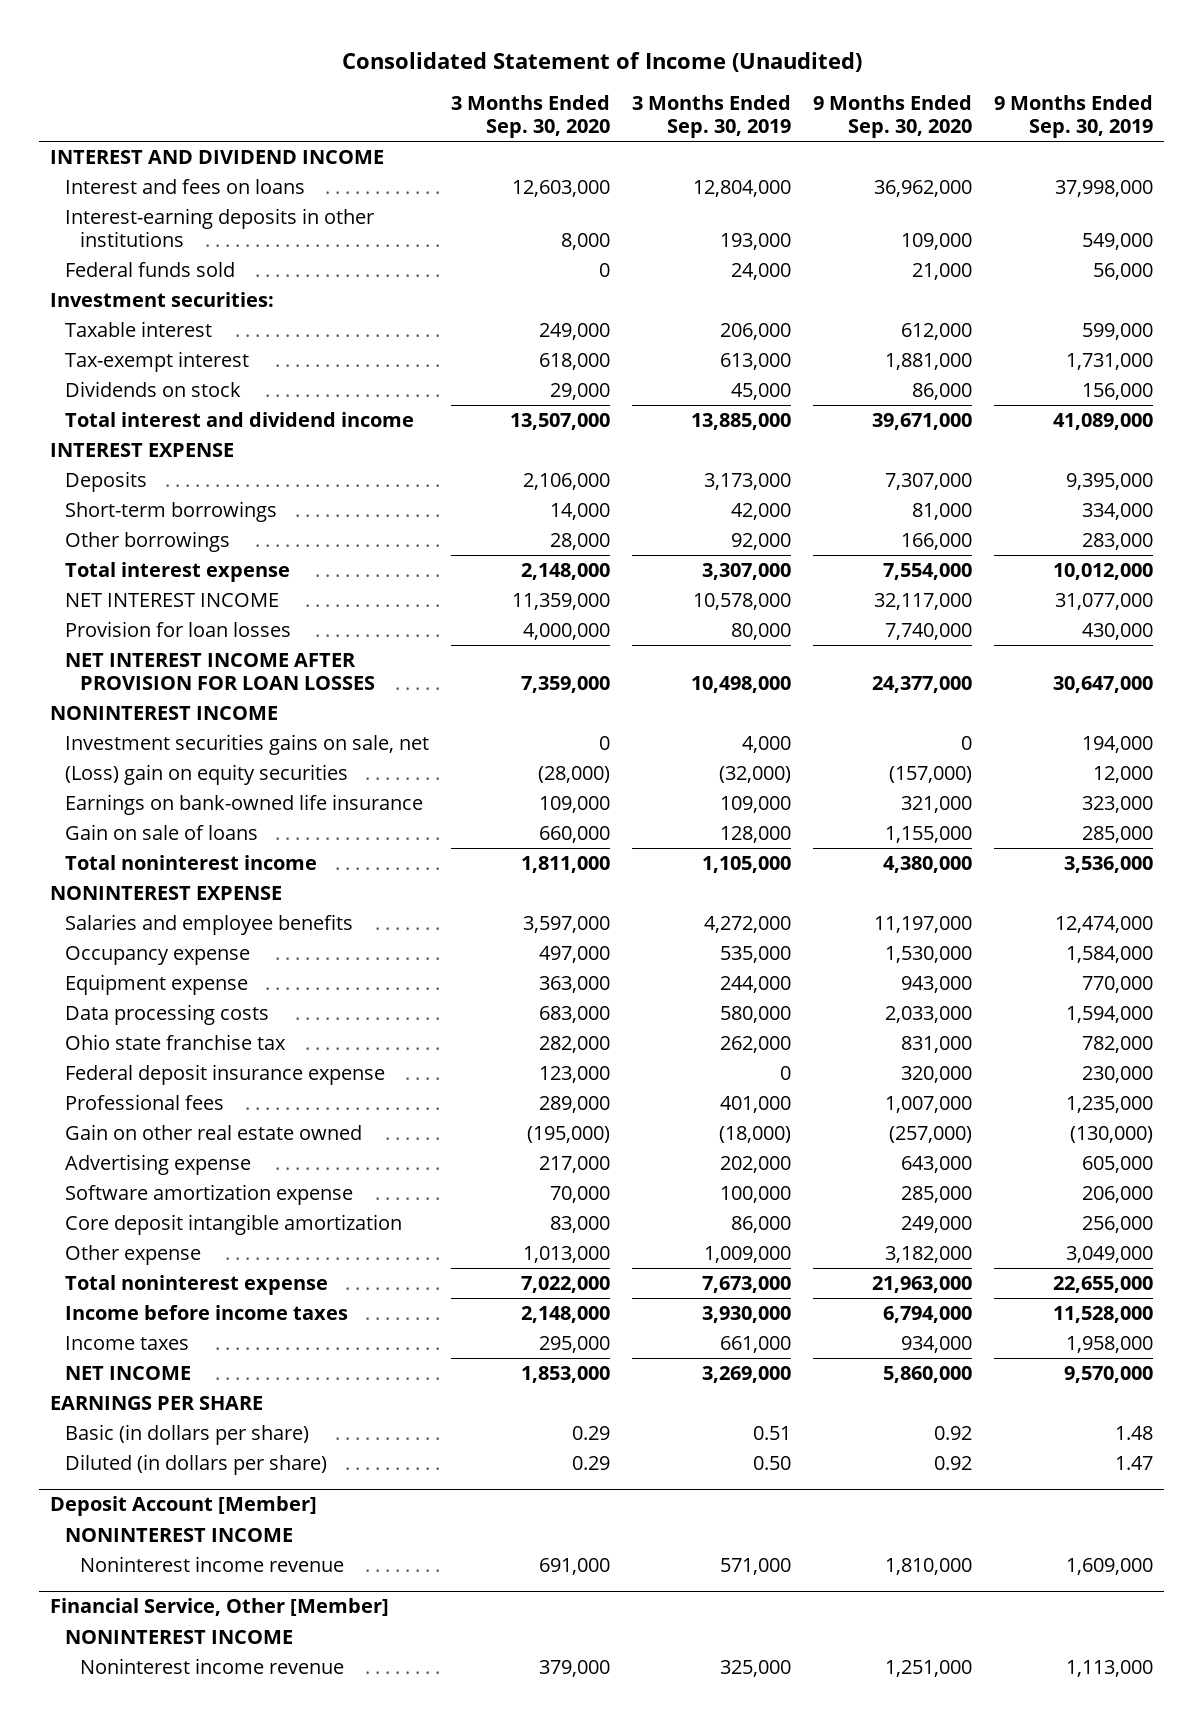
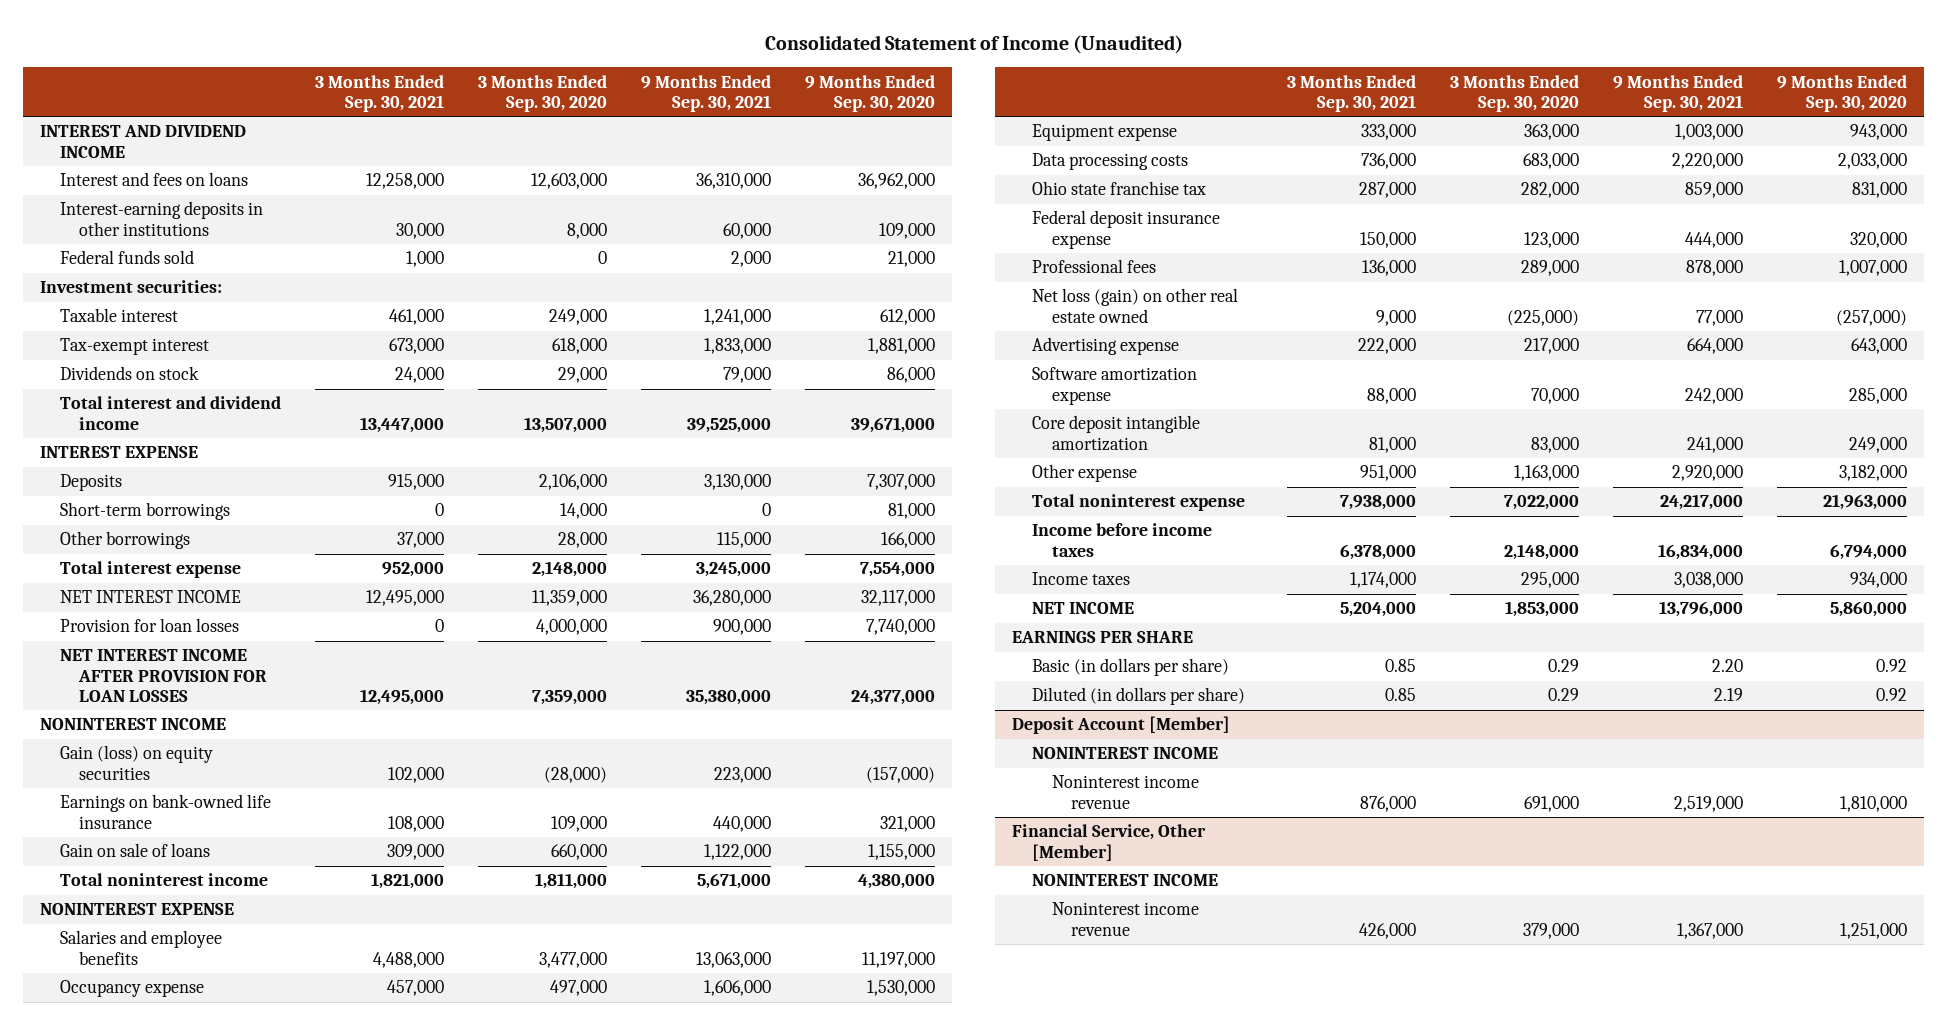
[632,95,792,139] 3 Months Ended Sep. 30, 2019 -> none
[994,95,1154,139] 9 Months Ended Sep. 30, 2019 -> none
none -> [314,74,444,112] 3 Months Ended Sep. 30, 2021
none -> [640,74,771,112] 9 Months Ended Sep. 30, 2021
[65,734,430,756] Investment securities gains on sale, net -> none
[65,764,349,786] (Loss) gain on equity securities -> [59,745,213,780] Gain (loss) on equity securities
[523,916,611,934] 3,597,000 -> [538,951,607,968] 3,477,000
[65,1124,363,1141] Gain on other real estate owned -> [1032,288,1239,323] Net loss (gain) on other real estate owned
[527,1126,611,1144] (195,000) -> [1507,309,1580,326] (225,000)
[523,1246,611,1264] 1,013,000 -> [1514,465,1580,482] 1,163,000

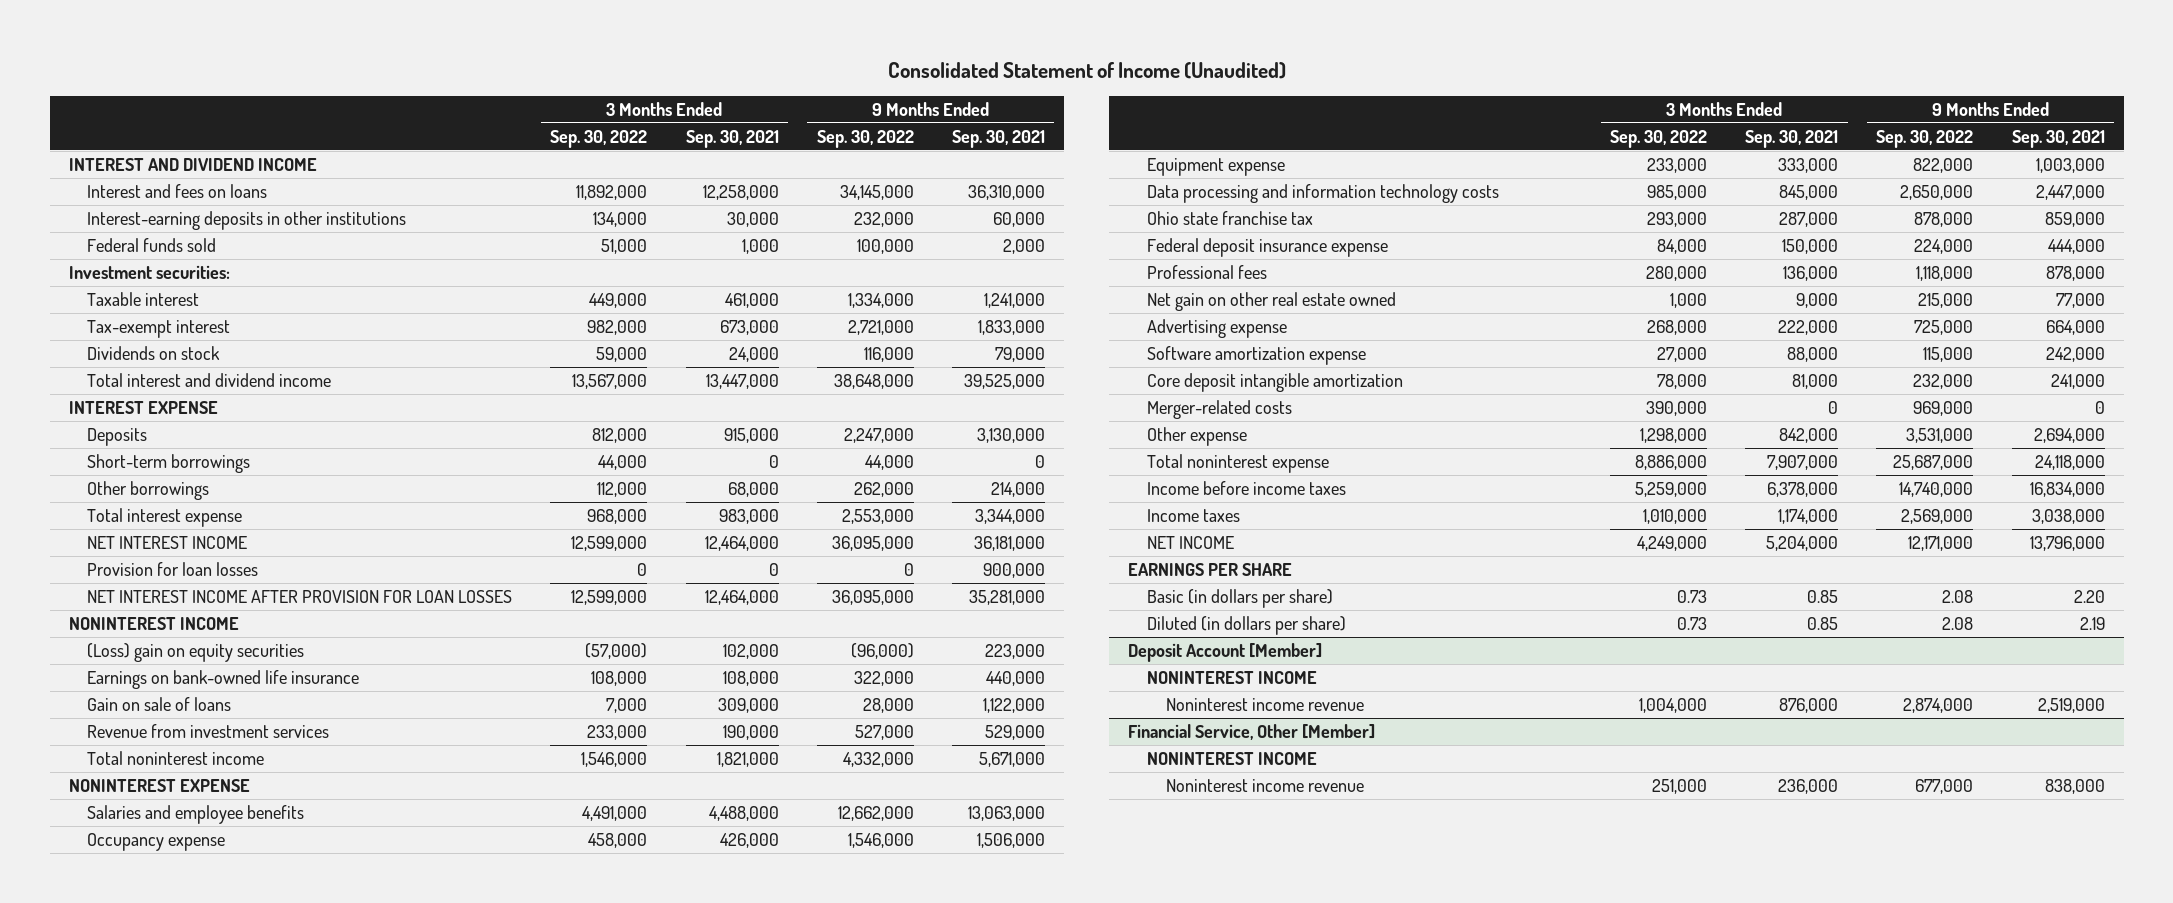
[477,74,607,112] 3 Months Ended Sep. 30, 2020 -> none
[804,74,935,112] 9 Months Ended Sep. 30, 2020 -> none
none -> [550,130,648,149] Sep. 30, 2022
none -> [816,130,914,149] Sep. 30, 2022
[396,532,444,549] 37,000 -> [727,482,779,498] 68,000
[716,532,771,549] 115,000 -> [990,482,1045,498] 214,000
[381,562,444,578] 952,000 -> [718,509,779,525] 983,000
[695,562,771,578] 3,245,000 -> [974,509,1045,525] 3,344,000
[365,590,444,607] 12,495,000 -> [704,536,779,552] 12,464,000
[692,590,771,607] 36,280,000 -> [973,536,1045,552] 36,181,000
[359,688,444,705] 12,495,000 -> [704,590,779,606] 12,464,000
[685,689,771,705] 35,380,000 -> [968,590,1045,606] 35,281,000
[59,745,213,780] Gain (loss) on equity securities -> [87,643,305,663] (Loss) gain on equity securities
none -> [87,724,330,739] Revenue from investment services
[386,980,444,997] 457,000 -> [719,833,779,849] 426,000
[703,980,771,997] 1,606,000 -> [976,833,1045,849] 1,506,000
[1032,153,1189,171] Data processing costs -> [1147,184,1500,204] Data processing and information technology costs
[1361,153,1417,170] 736,000 -> [1779,185,1839,201] 845,000
[1672,153,1744,170] 2,220,000 -> [2035,185,2105,201] 2,447,000
[1032,288,1239,323] Net loss (gain) on other real estate owned -> [1147,292,1397,312] Net gain on other real estate owned
none -> [1147,400,1293,420] Merger-related costs
[1360,465,1417,482] 951,000 -> [1779,428,1839,444] 842,000
[1672,465,1744,482] 2,920,000 -> [2033,428,2105,444] 2,694,000
[1340,495,1417,511] 7,938,000 -> [1767,455,1839,471] 7,907,000
[1660,494,1744,511] 24,217,000 -> [2034,455,2105,471] 24,118,000
[1359,922,1417,939] 426,000 -> [1778,779,1839,795] 236,000
[1677,922,1744,939] 1,367,000 -> [2044,779,2105,795] 838,000

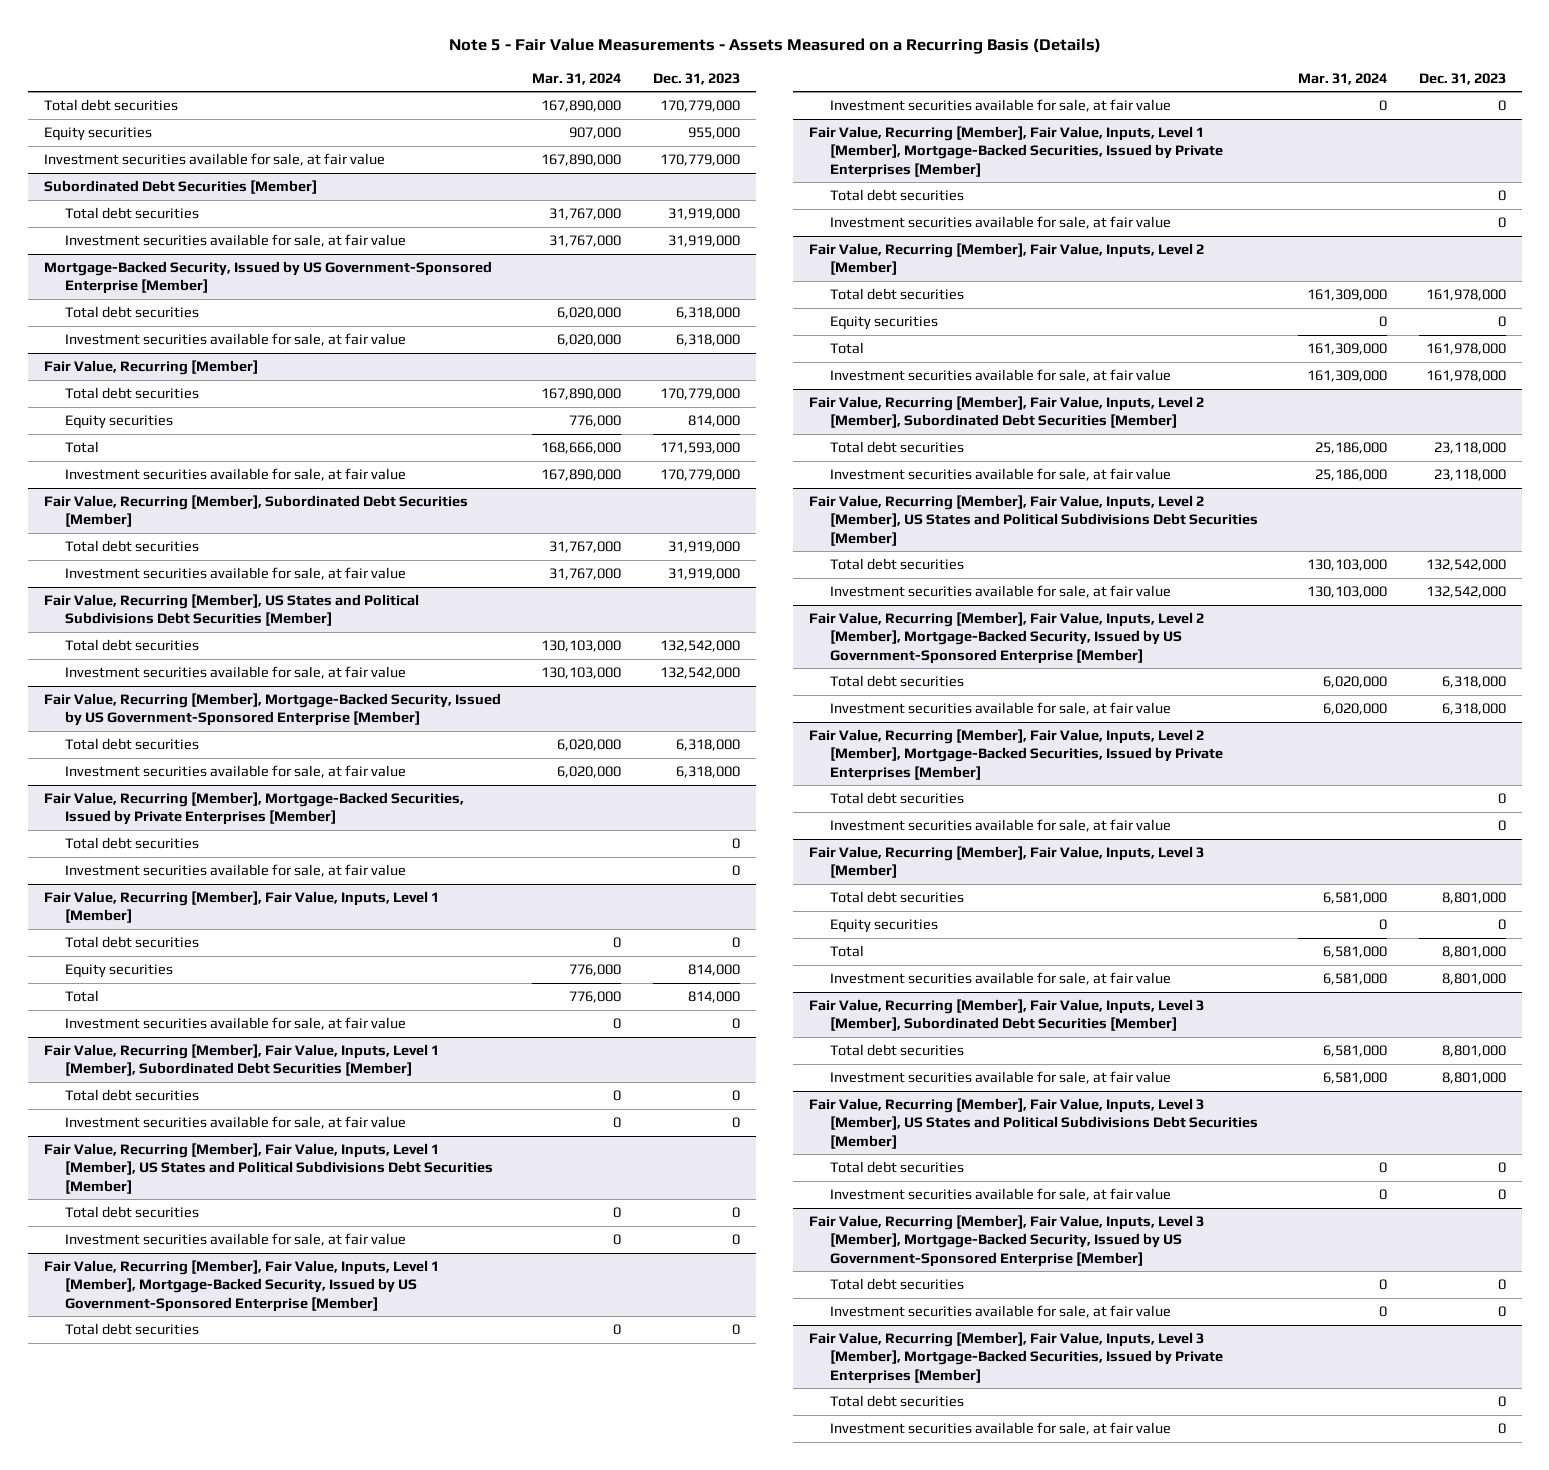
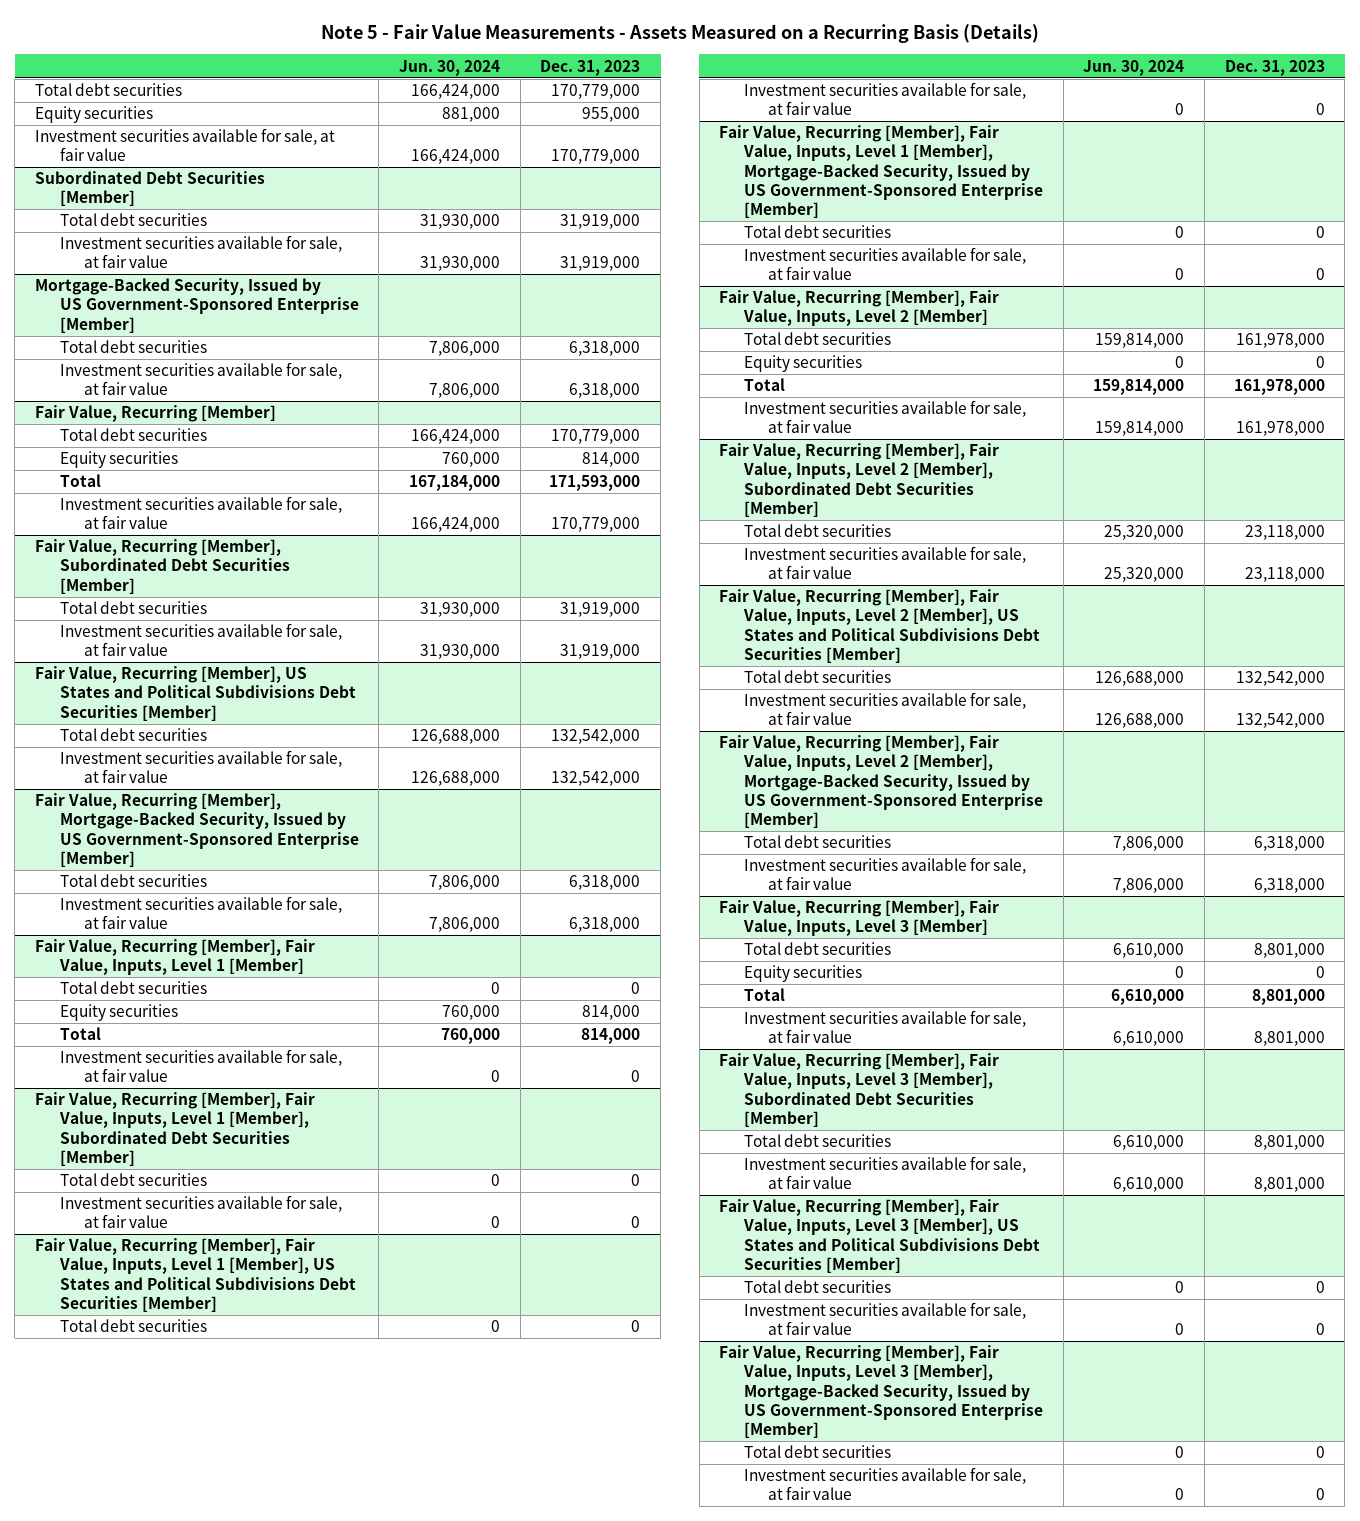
[532,72,622,85] Mar. 31, 2024 -> none
none -> [398,59,500,76] Jun. 30, 2024
[43,792,464,826] Fair Value, Recurring [Member], Mortgage-Backed Securities, Issued by Private Enterprises [Member] -> none
[65,837,200,850] Total debt securities -> none
[65,864,407,878] Investment securities available for sale, at fair value -> none
[808,126,1224,178] Fair Value, Recurring [Member], Fair Value, Inputs, Level 1 [Member], Mortgage-Backed Securities, Issued by Private Enterprises [Member] -> none
[830,189,965,202] Total debt securities -> none
[830,216,1172,230] Investment securities available for sale, at fair value -> none
[808,729,1224,781] Fair Value, Recurring [Member], Fair Value, Inputs, Level 2 [Member], Mortgage-Backed Securities, Issued by Private Enterprises [Member] -> none
[830,792,965,805] Total debt securities -> none
[830,819,1172,833] Investment securities available for sale, at fair value -> none
[808,1332,1224,1384] Fair Value, Recurring [Member], Fair Value, Inputs, Level 3 [Member], Mortgage-Backed Securities, Issued by Private Enterprises [Member] -> none
[830,1395,965,1408] Total debt securities -> none
[830,1422,1172,1436] Investment securities available for sale, at fair value -> none

